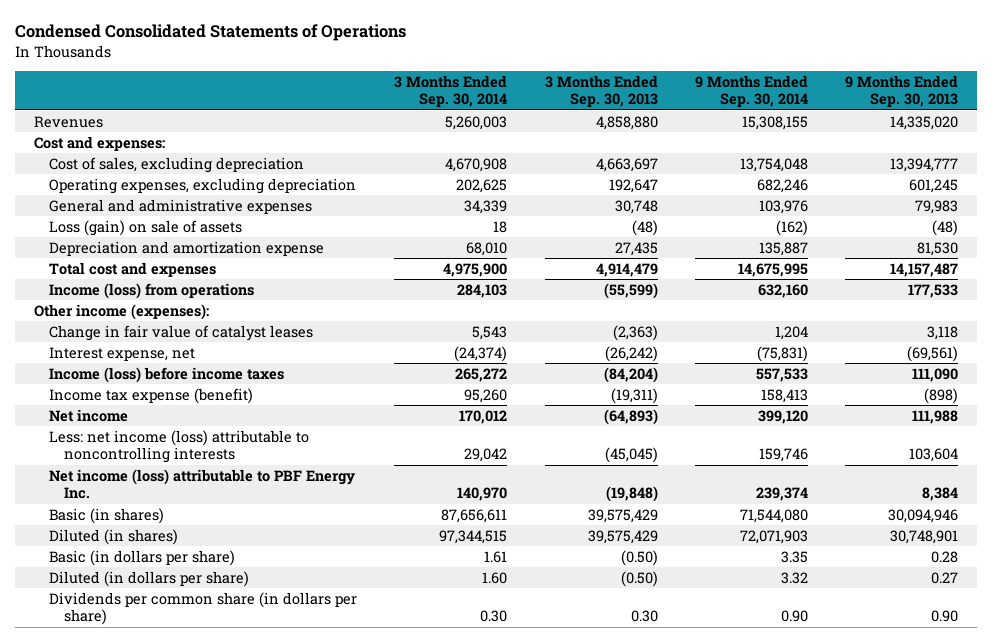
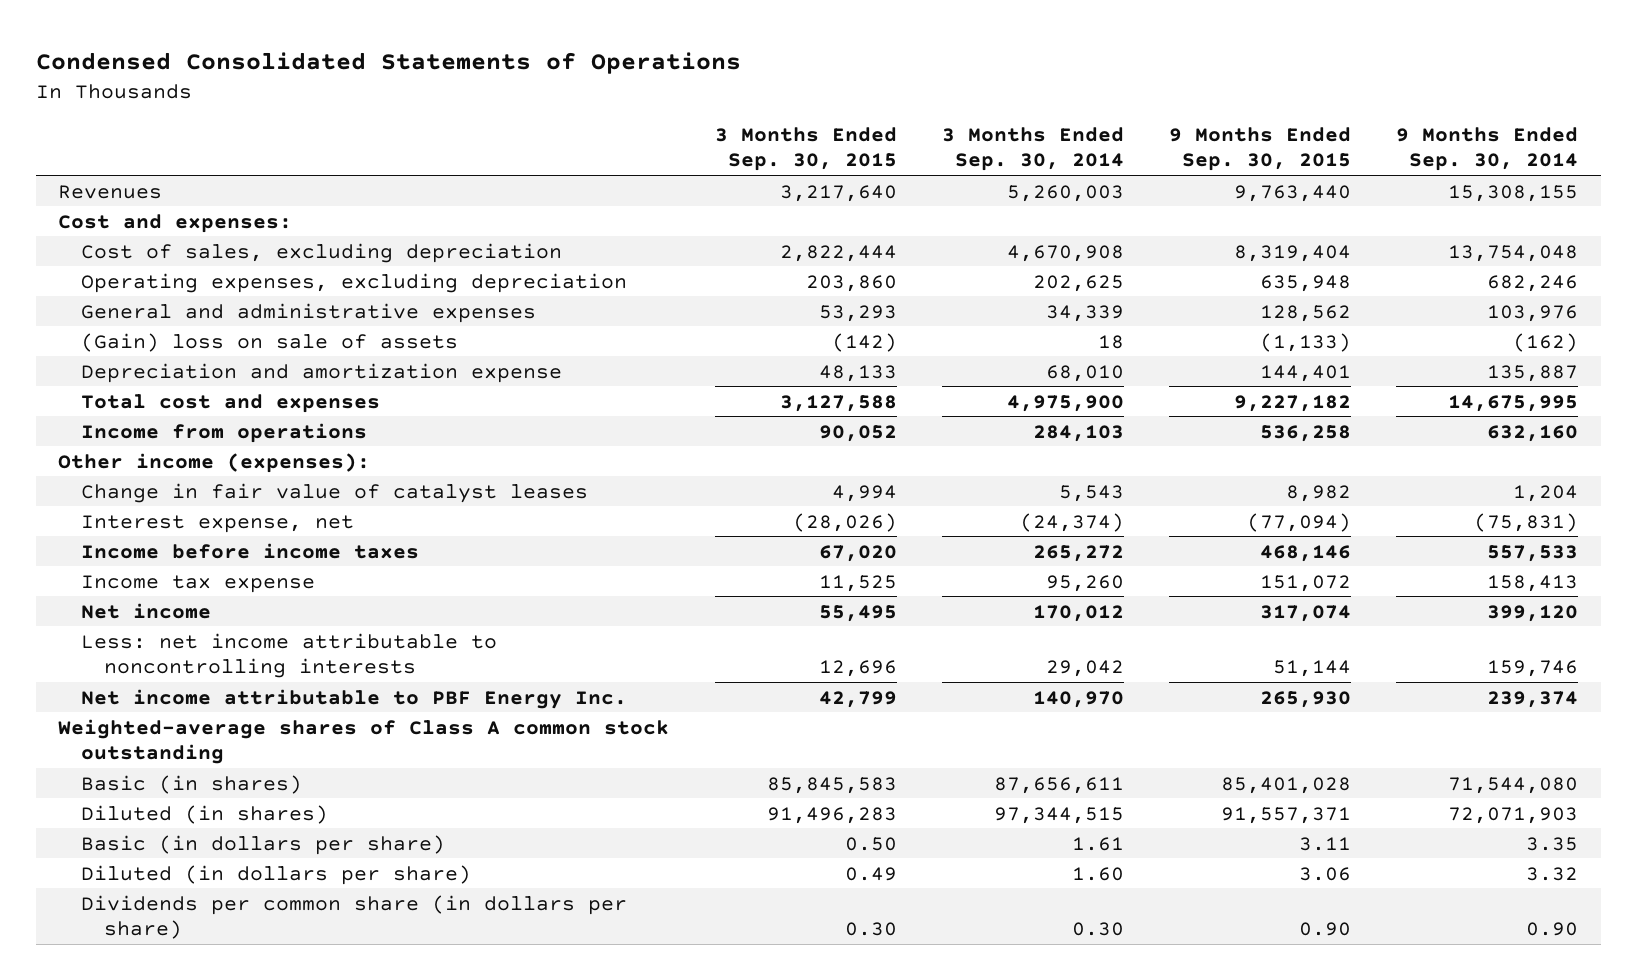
[544,74,658,108] 3 Months Ended Sep. 30, 2013 -> none
[845,74,959,108] 9 Months Ended Sep. 30, 2013 -> none
none -> [714,127,897,172] 3 Months Ended Sep. 30, 2015
none -> [1169,127,1352,172] 9 Months Ended Sep. 30, 2015
[48,219,242,236] Loss (gain) on sale of assets -> [81,332,459,352] (Gain) loss on sale of assets
[48,282,254,299] Income (loss) from operations -> [81,422,368,443] Income from operations
[48,366,284,383] Income (loss) before income taxes -> [81,542,420,559] Income before income taxes
[48,387,253,404] Income tax expense (benefit) -> [81,574,316,593] Income tax expense
[48,429,309,464] Less: net income (loss) attributable to noncontrolling interests -> [81,632,498,678] Less: net income attributable to noncontrolling interests
[48,468,355,500] Net income (loss) attributable to PBF Energy Inc. -> [81,688,628,709] Net income attributable to PBF Energy Inc.
none -> [58,718,670,764] Weighted-average shares of Class A common stock outstanding

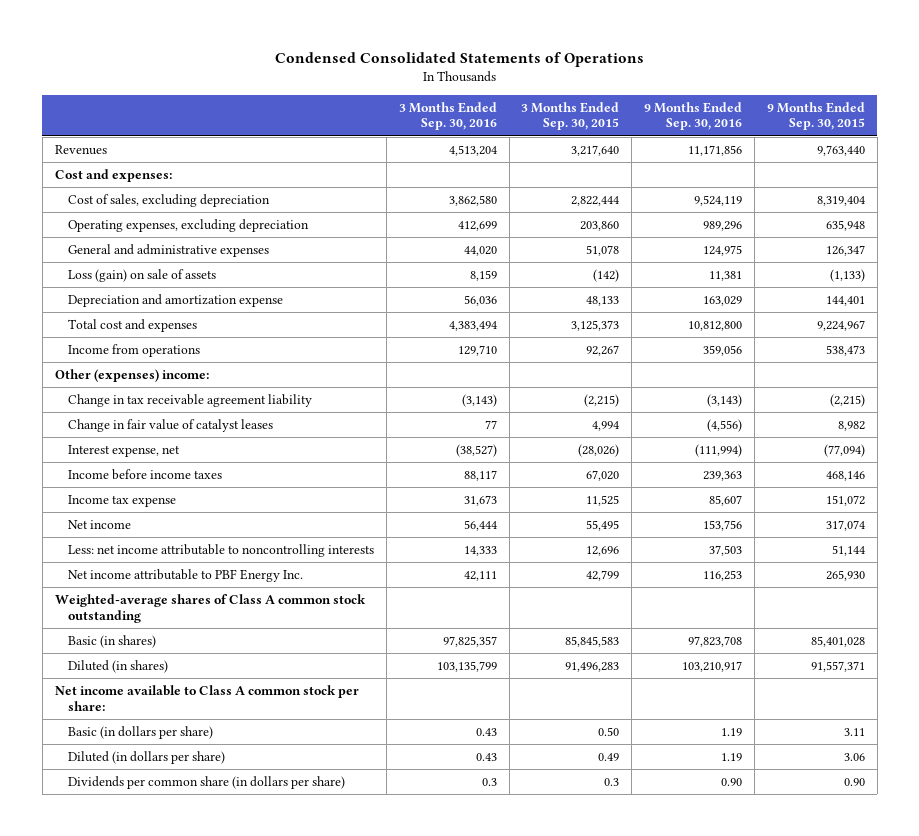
[941,127,1124,172] 3 Months Ended Sep. 30, 2014 -> none
[1396,127,1579,172] 9 Months Ended Sep. 30, 2014 -> none
none -> [398,101,497,131] 3 Months Ended Sep. 30, 2016
none -> [644,101,743,131] 9 Months Ended Sep. 30, 2016
[818,304,897,322] 53,293 -> [586,245,620,257] 51,078
[1260,304,1352,322] 128,562 -> [825,245,865,257] 126,347
[81,332,459,352] (Gain) loss on sale of assets -> [68,269,217,283] Loss (gain) on sale of assets
[779,394,897,412] 3,127,588 -> [571,320,620,332] 3,125,373
[1234,394,1352,412] 9,227,182 -> [816,320,865,332] 9,224,967
[818,424,897,442] 90,052 -> [586,345,620,357] 92,267
[1260,424,1352,442] 536,258 -> [825,345,865,357] 538,473
[58,452,371,473] Other income (expenses): -> [54,369,209,383] Other (expenses) income:
none -> [68,394,313,408] Change in tax receivable agreement liability
none -> [54,685,359,711] Net income available to Class A common stock per share:
[844,921,897,936] 0.30 -> [604,778,620,787] 0.3

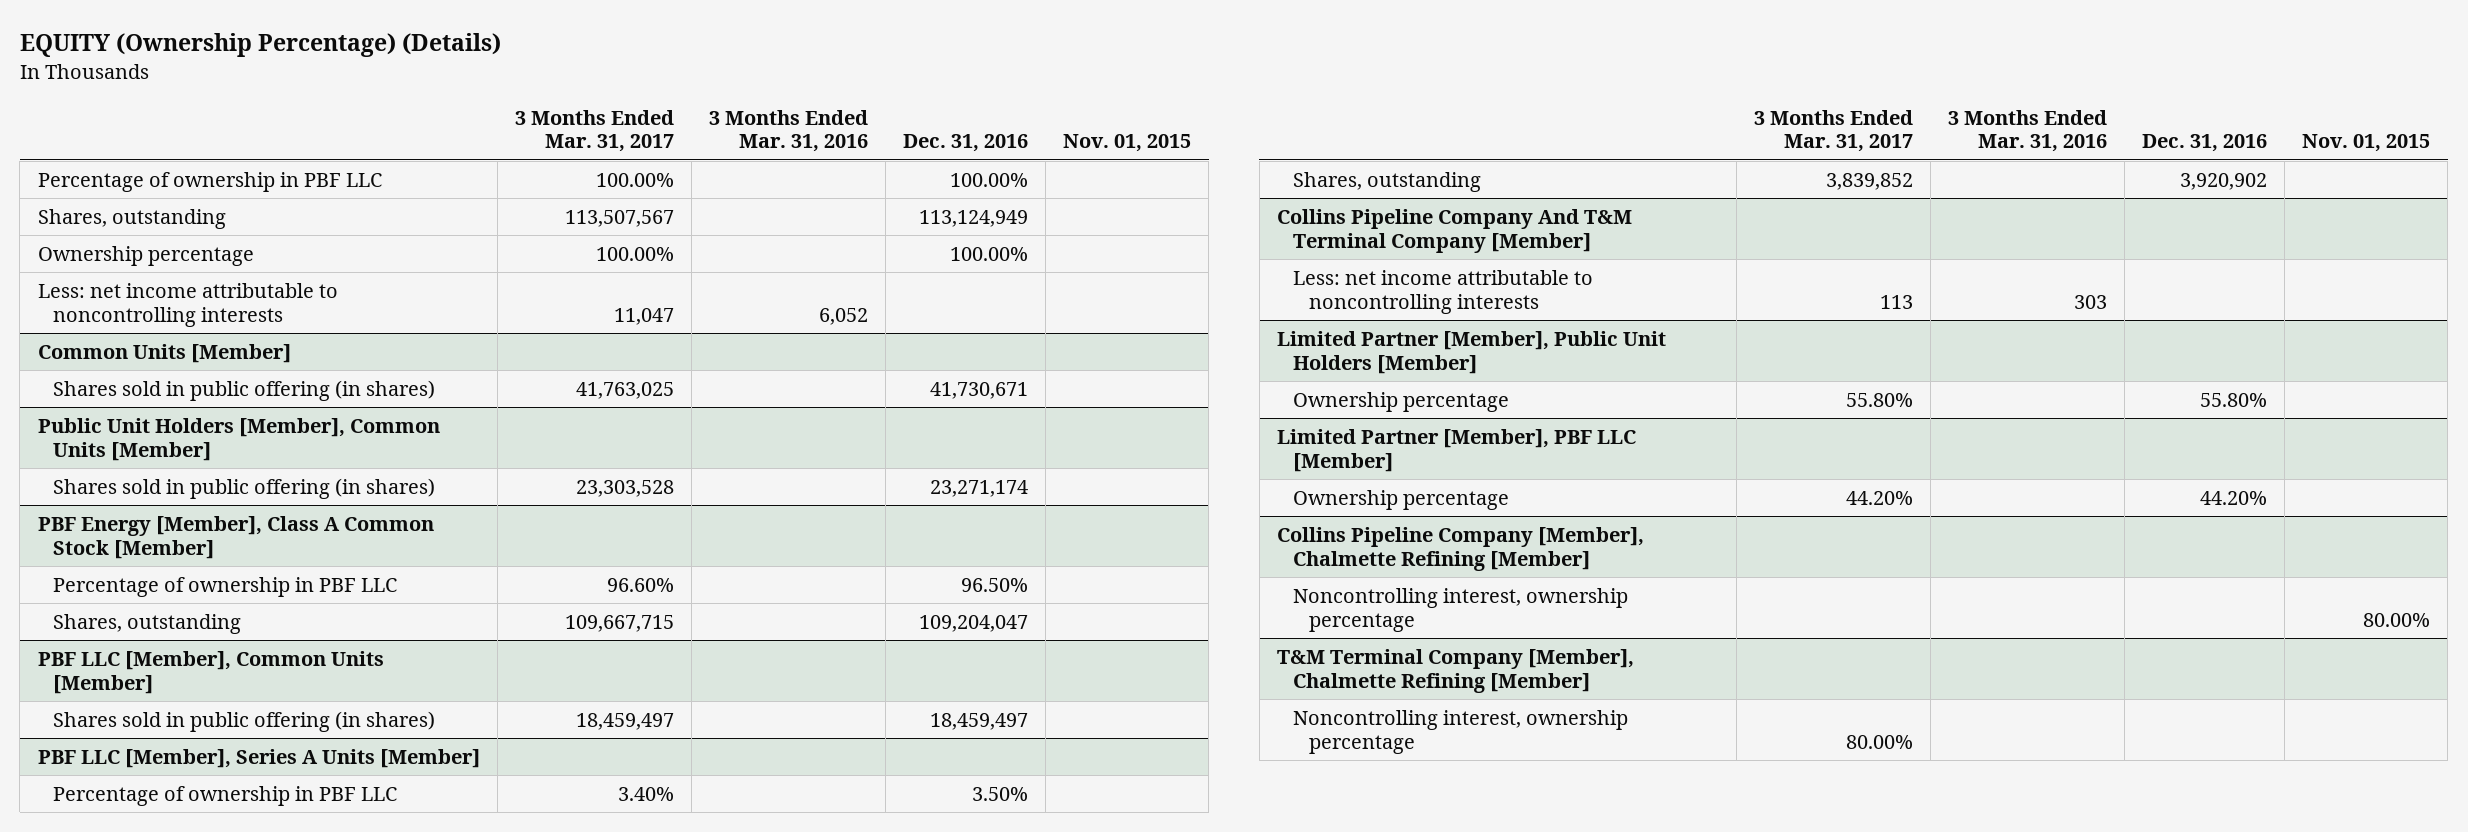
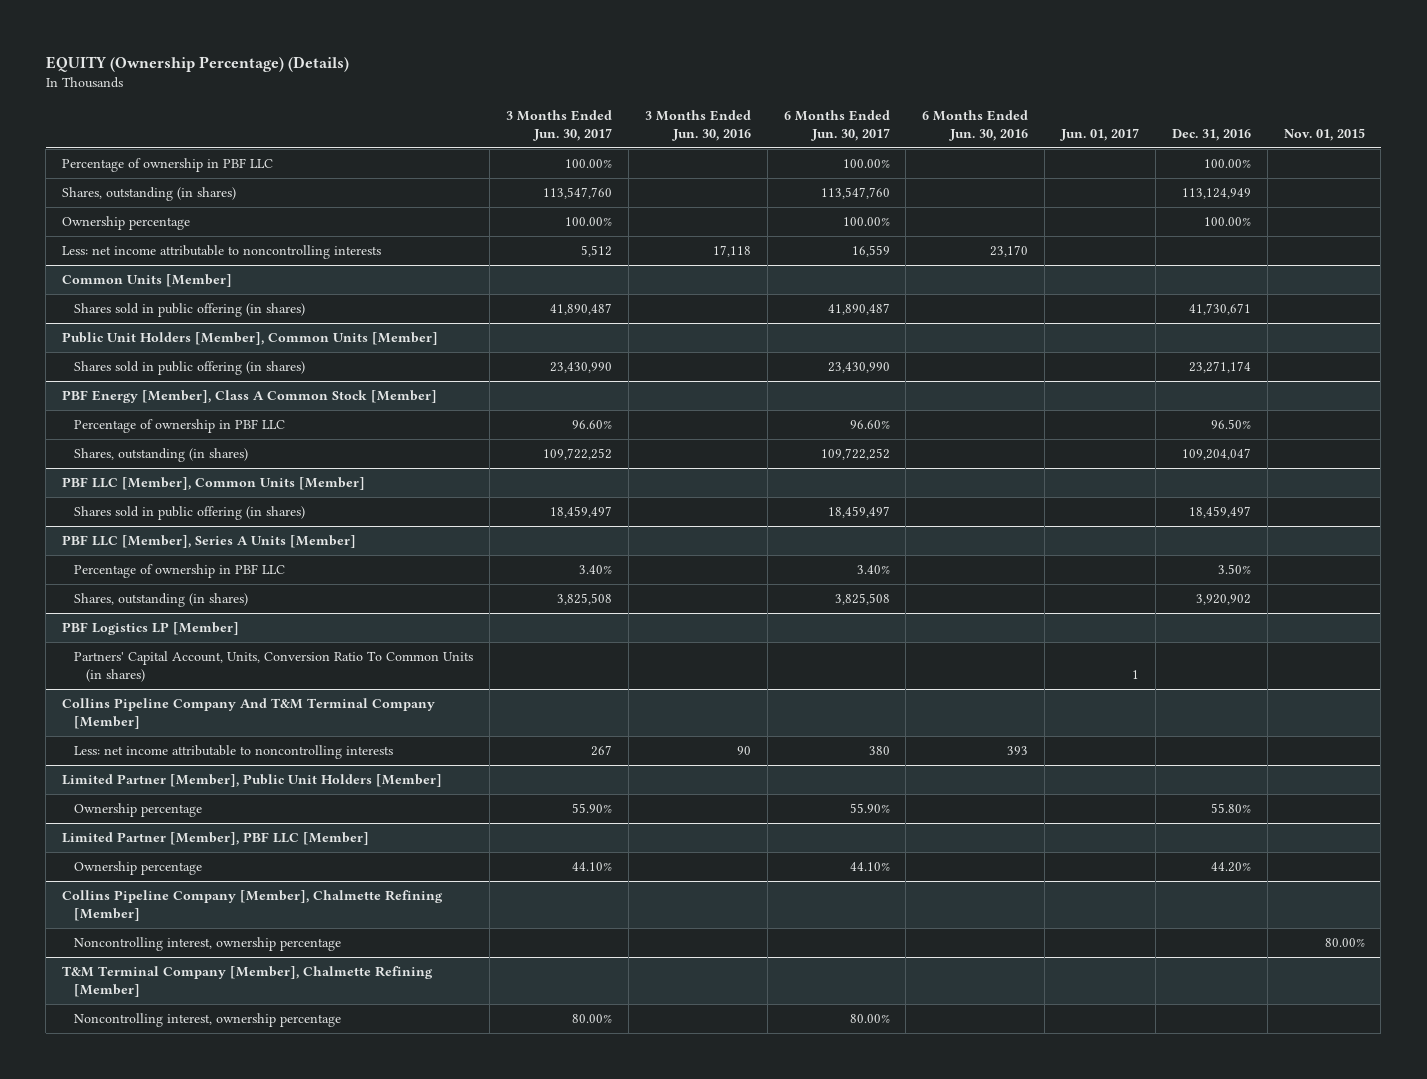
[514,109,674,153] 3 Months Ended Mar. 31, 2017 -> none
[708,109,868,153] 3 Months Ended Mar. 31, 2016 -> none
none -> [506,109,613,141] 3 Months Ended Jun. 30, 2017
none -> [644,109,751,141] 3 Months Ended Jun. 30, 2016
none -> [783,109,890,141] 6 Months Ended Jun. 30, 2017
none -> [922,109,1029,141] 6 Months Ended Jun. 30, 2016
none -> [1060,127,1140,141] Jun. 01, 2017
[37,208,226,229] Shares, outstanding -> [62,187,237,202] Shares, outstanding (in shares)
[53,613,242,634] Shares, outstanding -> [74,448,249,463] Shares, outstanding (in shares)
[1292,171,1481,192] Shares, outstanding -> [74,593,249,608] Shares, outstanding (in shares)
none -> [62,622,240,636] PBF Logistics LP [Member]
none -> [74,651,474,683] Partners' Capital Account, Units, Conversion Ratio To Common Units (in shares)

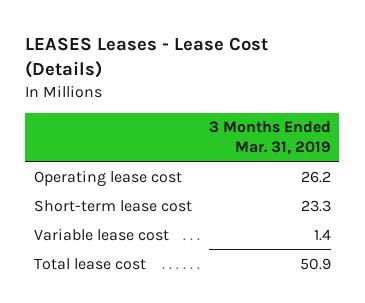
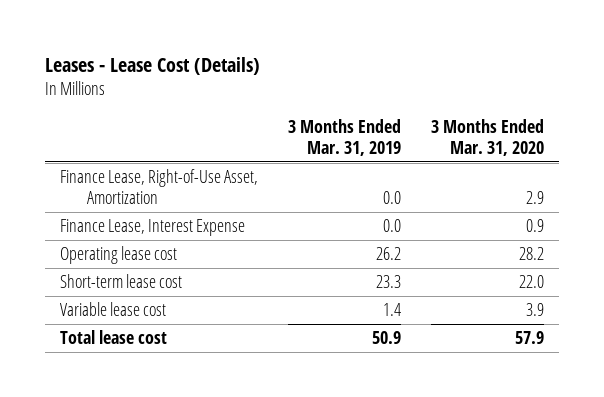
[25,37,269,79] LEASES Leases - Lease Cost (Details) -> [45,56,261,75] Leases - Lease Cost (Details)
none -> [431,119,545,156] 3 Months Ended Mar. 31, 2020
none -> [60,169,259,205] Finance Lease, Right-of-Use Asset, Amortization
none -> [60,219,246,237] Finance Lease, Interest Expense

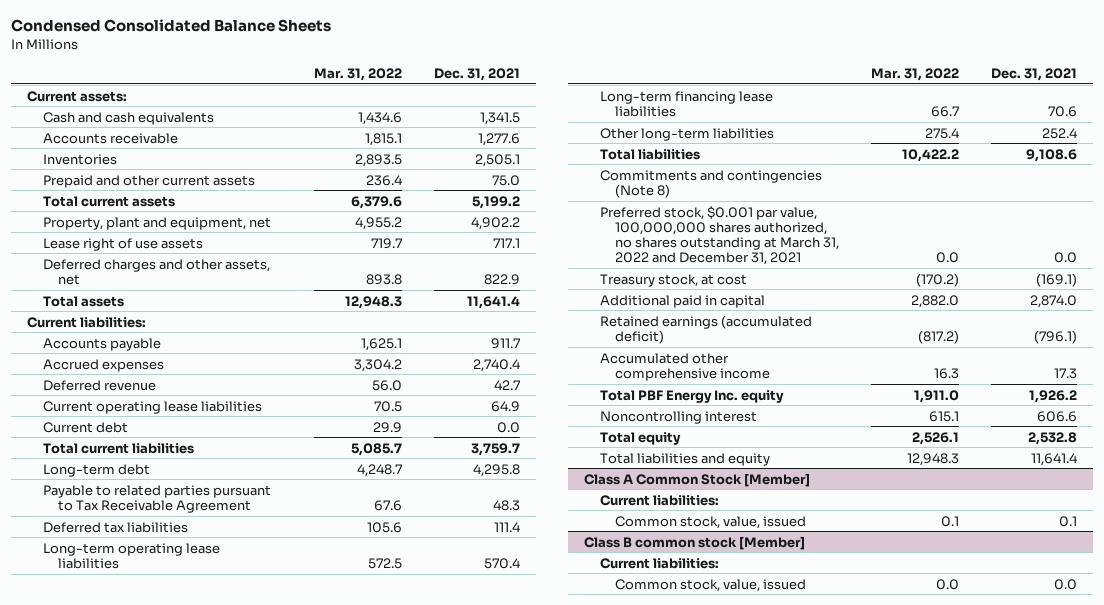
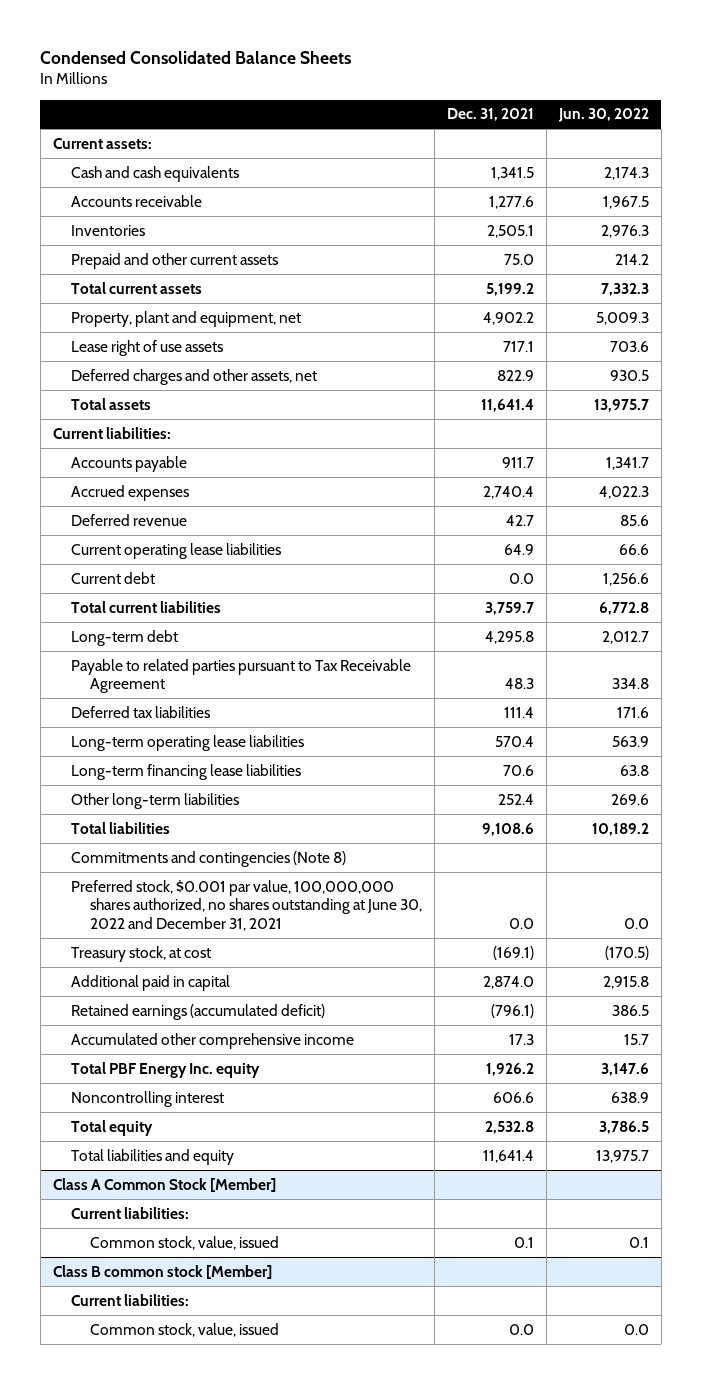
[313,67,402,81] Mar. 31, 2022 -> none
none -> [557,108,649,123] Jun. 30, 2022
[599,205,840,266] Preferred stock, $0.001 par value, 100,000,000 shares authorized, no shares outstanding at March 31, 2022 and December 31, 2021 -> [71,879,423,931] Preferred stock, $0.001 par value, 100,000,000 shares authorized, no shares outstanding at June 30, 2022 and December 31, 2021

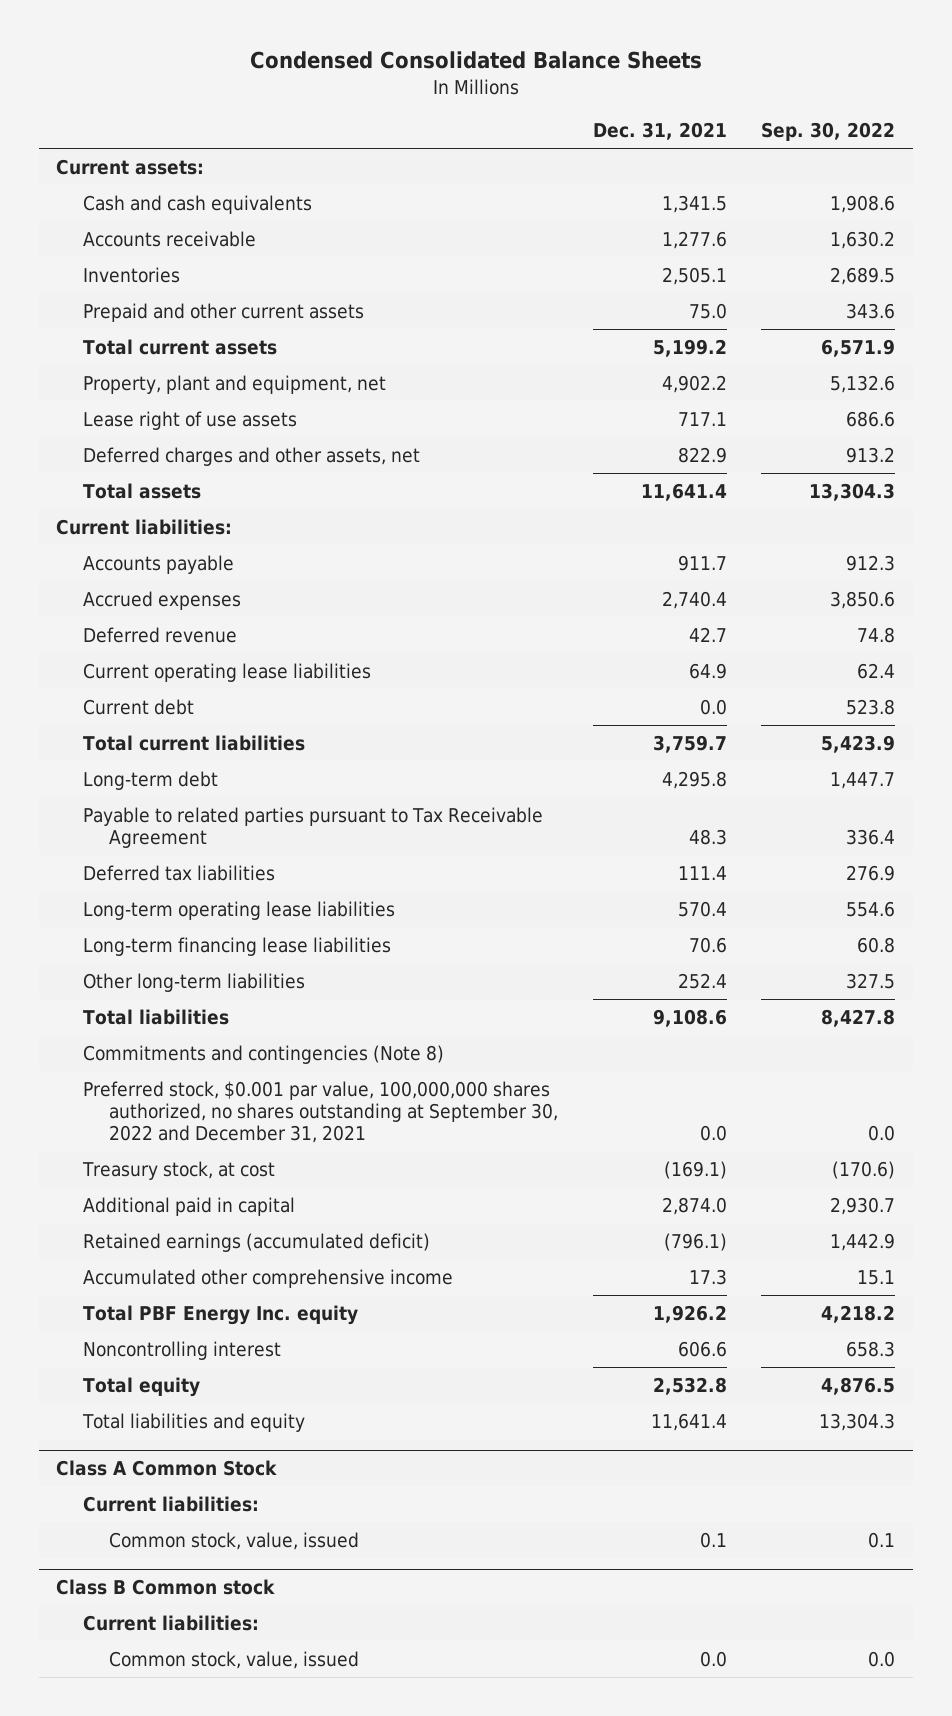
[557,108,649,123] Jun. 30, 2022 -> none
none -> [761,122,896,142] Sep. 30, 2022
[71,879,423,931] Preferred stock, $0.001 par value, 100,000,000 shares authorized, no shares outstanding at June 30, 2022 and December 31, 2021 -> [82,1080,558,1143] Preferred stock, $0.001 par value, 100,000,000 shares authorized, no shares outstanding at September 30, 2022 and December 31, 2021
[52,1177,276,1192] Class A Common Stock [Member] -> [56,1459,278,1476] Class A Common Stock
[52,1264,272,1279] Class B common stock [Member] -> [56,1578,276,1595] Class B Common stock

